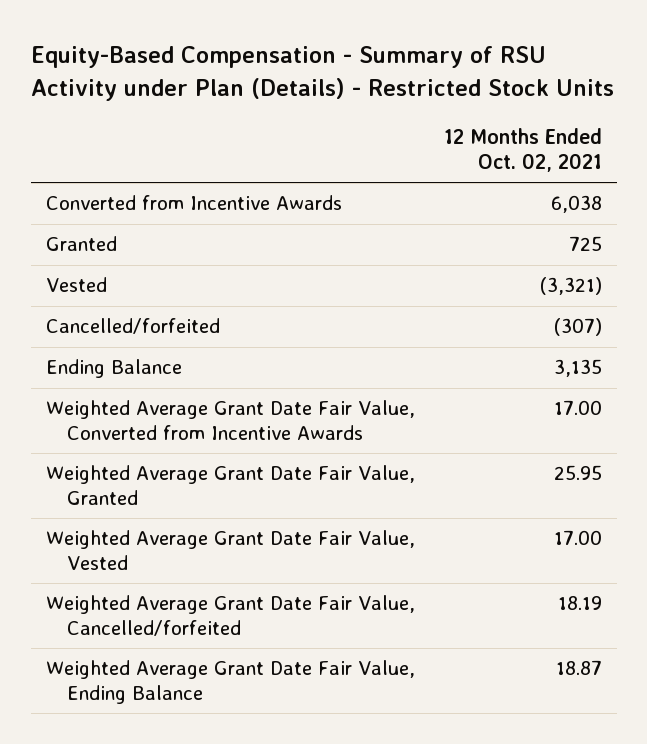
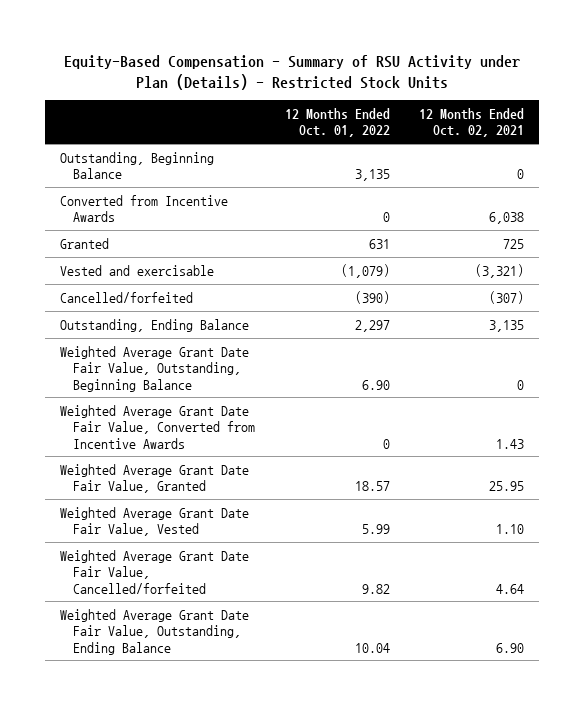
none -> [284,107,390,138] 12 Months Ended Oct. 01, 2022
none -> [59,151,214,180] Outstanding, Beginning Balance
[45,277,107,293] Vested -> [59,264,214,276] Vested and exercisable
[45,359,182,379] Ending Balance -> [59,318,249,332] Outstanding, Ending Balance
none -> [59,345,249,392] Weighted Average Grant Date Fair Value, Outstanding, Beginning Balance
[553,400,602,416] 17.00 -> [495,438,524,449] 1.43
[553,530,602,546] 17.00 -> [495,524,524,535] 1.10
[557,596,602,611] 18.19 -> [495,583,524,594] 4.64
[45,660,415,705] Weighted Average Grant Date Fair Value, Ending Balance -> [59,608,249,655] Weighted Average Grant Date Fair Value, Outstanding, Ending Balance
[555,660,602,676] 18.87 -> [495,642,524,653] 6.90

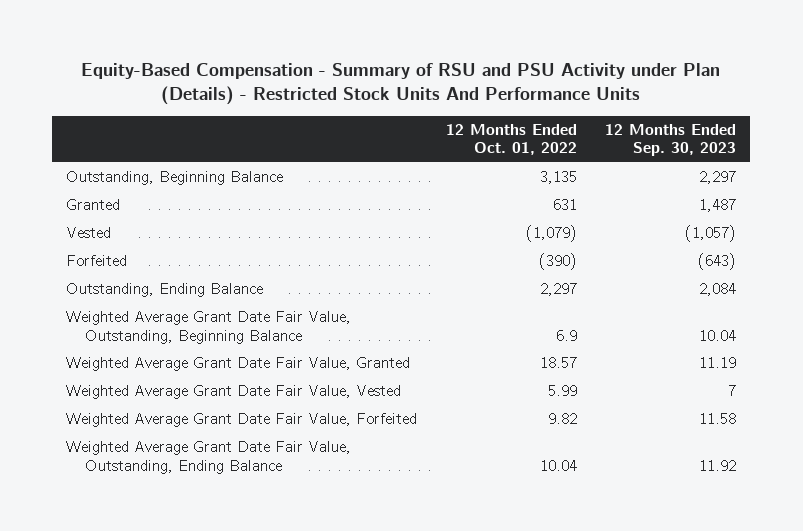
[63,54,520,90] Equity-Based Compensation - Summary of RSU Activity under Plan (Details) - Restricted Stock Units -> [81,63,721,106] Equity-Based Compensation - Summary of RSU and PSU Activity under Plan (Details) - Restricted Stock Units And Performance Units
[418,107,524,138] 12 Months Ended Oct. 02, 2021 -> none
none -> [605,123,737,157] 12 Months Ended Sep. 30, 2023
[59,194,228,223] Converted from Incentive Awards -> none
[59,264,214,276] Vested and exercisable -> [66,227,112,239] Vested
[59,291,193,303] Cancelled/forfeited -> [66,255,128,267] Forfeited
[59,404,256,449] Weighted Average Grant Date Fair Value, Converted from Incentive Awards -> none
[361,379,390,390] 6.90 -> [555,329,577,341] 6.9
[59,549,249,594] Weighted Average Grant Date Fair Value, Cancelled/forfeited -> [66,413,418,428] Weighted Average Grant Date Fair Value, Forfeited

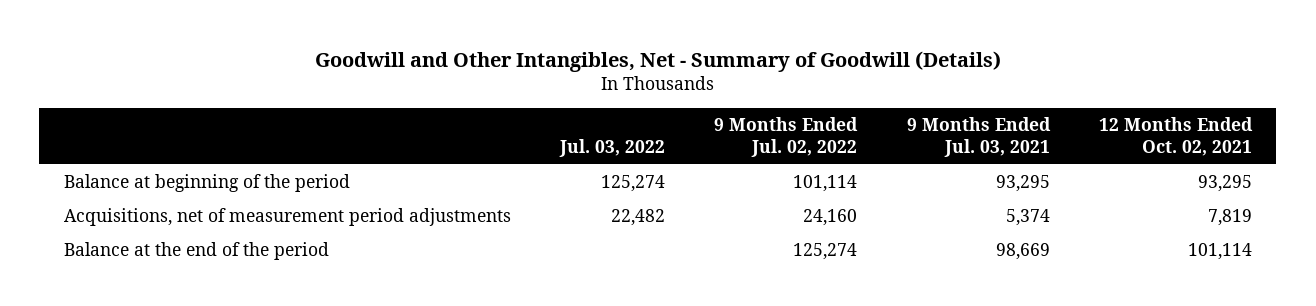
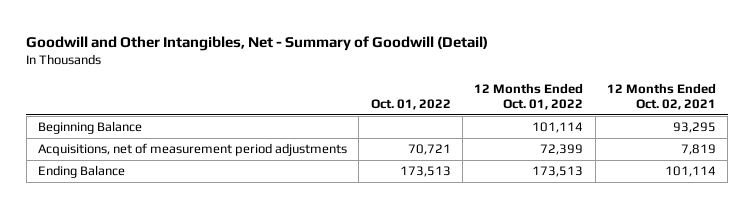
[314,50,1001,72] Goodwill and Other Intangibles, Net - Summary of Goodwill (Details) -> [26,35,489,51] Goodwill and Other Intangibles, Net - Summary of Goodwill (Detail)
[559,138,666,157] Jul. 03, 2022 -> none
[714,117,859,157] 9 Months Ended Jul. 02, 2022 -> none
[906,117,1051,157] 9 Months Ended Jul. 03, 2021 -> none
none -> [370,98,451,110] Oct. 01, 2022
none -> [474,82,584,110] 12 Months Ended Oct. 01, 2022
[64,174,351,193] Balance at beginning of the period -> [38,121,143,135] Beginning Balance
[64,242,330,261] Balance at the end of the period -> [38,165,126,179] Ending Balance

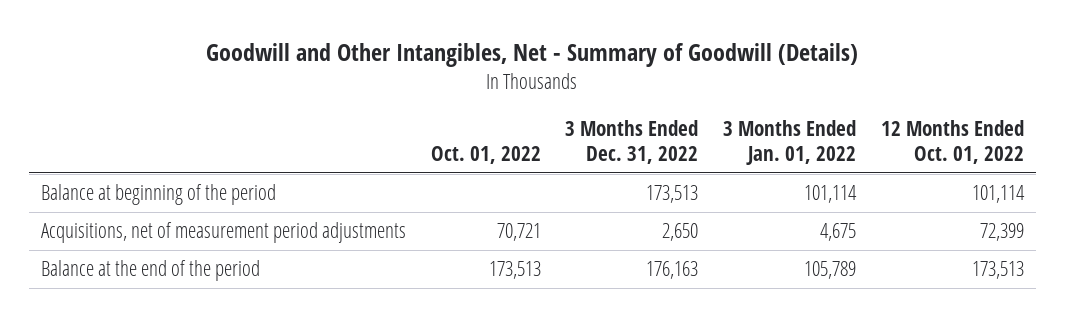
[26,35,489,51] Goodwill and Other Intangibles, Net - Summary of Goodwill (Detail) -> [206,42,859,67] Goodwill and Other Intangibles, Net - Summary of Goodwill (Details)
[607,82,717,110] 12 Months Ended Oct. 02, 2021 -> none
none -> [565,119,699,164] 3 Months Ended Dec. 31, 2022
none -> [723,119,857,165] 3 Months Ended Jan. 01, 2022
[38,121,143,135] Beginning Balance -> [40,184,276,206] Balance at beginning of the period
[38,165,126,179] Ending Balance -> [40,260,260,282] Balance at the end of the period

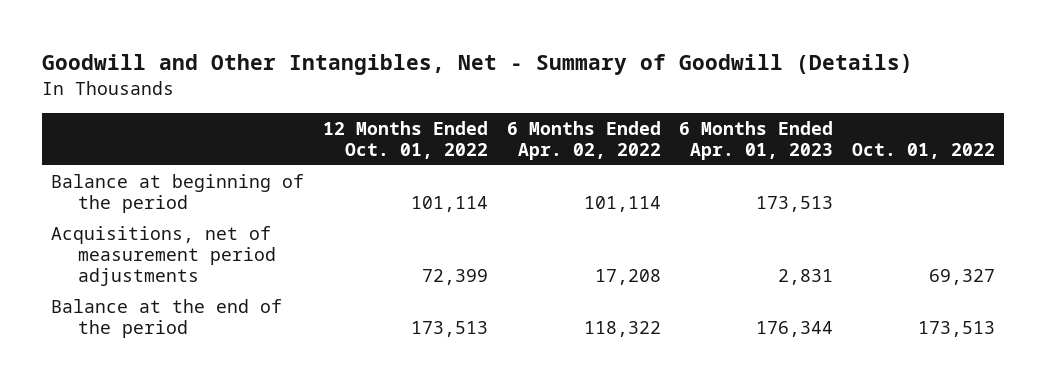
[565,119,699,164] 3 Months Ended Dec. 31, 2022 -> none
[723,119,857,165] 3 Months Ended Jan. 01, 2022 -> none
none -> [506,120,661,161] 6 Months Ended Apr. 02, 2022
none -> [679,120,834,161] 6 Months Ended Apr. 01, 2023
[496,223,541,242] 70,721 -> [928,269,995,286] 69,327

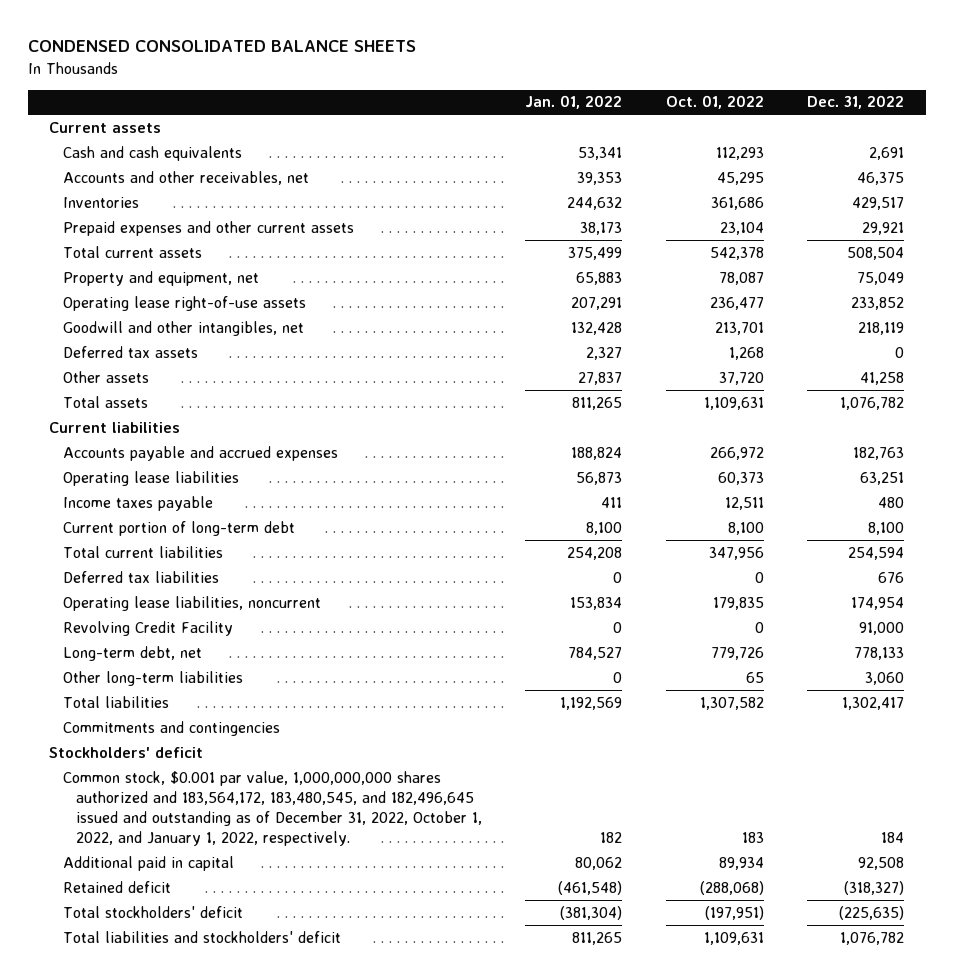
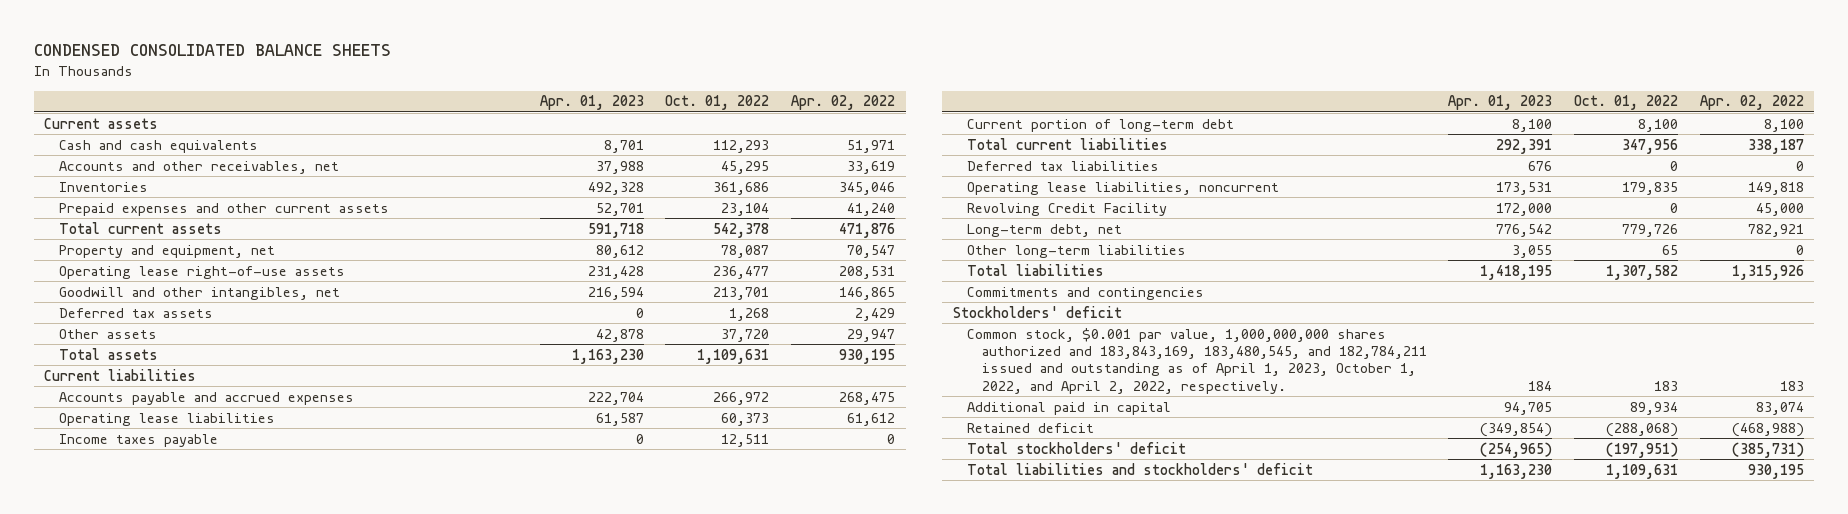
[525,95,623,110] Jan. 01, 2022 -> none
[806,95,904,110] Dec. 31, 2022 -> none
none -> [539,95,644,111] Apr. 01, 2023
none -> [790,95,895,111] Apr. 02, 2022
[62,770,483,847] Common stock, $0.001 par value, 1,000,000,000 shares authorized and 183,564,172, 183,480,545, and 182,496,645 issued and outstanding as of December 31, 2022, October 1, 2022, and January 1, 2022, respectively. -> [967,327,1427,394] Common stock, $0.001 par value, 1,000,000,000 shares authorized and 183,843,169, 183,480,545, and 182,784,211 issued and outstanding as of April 1, 2023, October 1, 2022, and April 2, 2022, respectively.

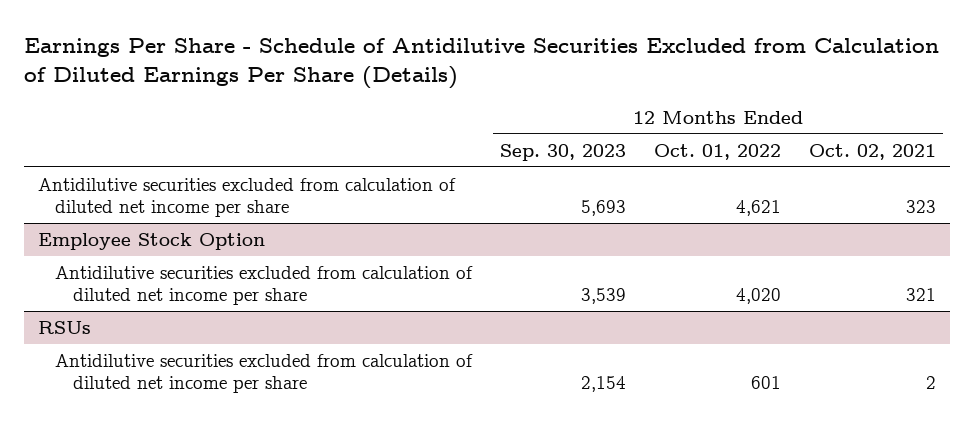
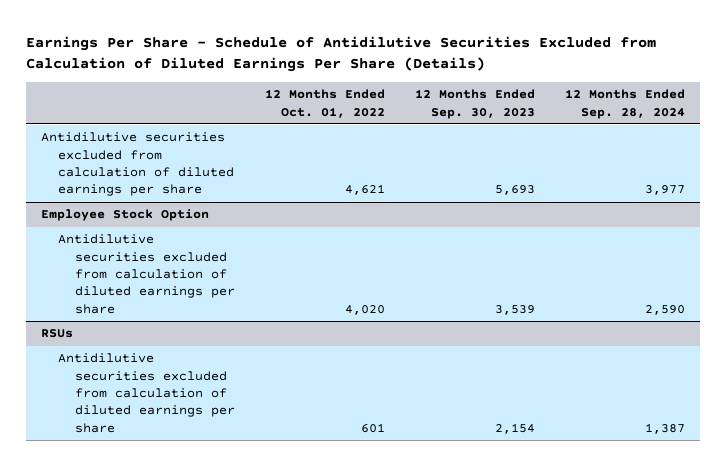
[808,143,936,160] Oct. 02, 2021 -> none
none -> [564,89,685,119] 12 Months Ended Sep. 28, 2024
[38,177,457,217] Antidilutive securities excluded from calculation of diluted net income per share -> [41,132,234,197] Antidilutive securities excluded from calculation of diluted earnings per share
[55,265,474,305] Antidilutive securities excluded from calculation of diluted net income per share -> [57,234,235,314] Antidilutive securities excluded from calculation of diluted earnings per share
[55,353,474,393] Antidilutive securities excluded from calculation of diluted net income per share -> [57,353,235,433] Antidilutive securities excluded from calculation of diluted earnings per share

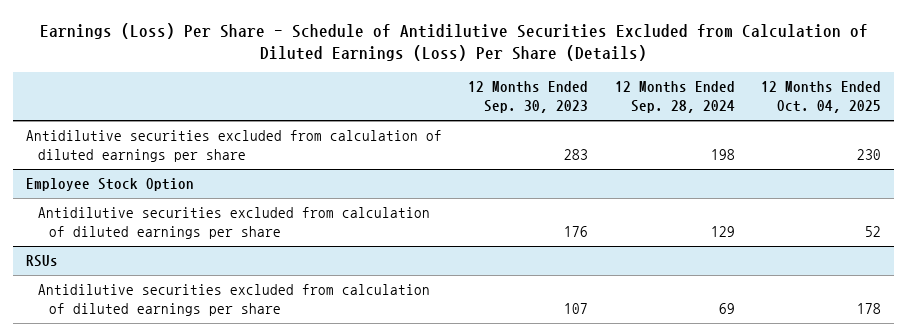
[26,36,657,73] Earnings Per Share - Schedule of Antidilutive Securities Excluded from Calculation of Diluted Earnings Per Share (Details) -> [39,22,868,61] Earnings (Loss) Per Share - Schedule of Antidilutive Securities Excluded from Calculation of Diluted Earnings (Loss) Per Share (Details)
[264,89,385,118] 12 Months Ended Oct. 01, 2022 -> none
none -> [760,81,881,114] 12 Months Ended Oct. 04, 2025
[494,185,535,196] 5,693 -> [564,148,589,160] 283
[644,185,685,196] 3,977 -> [710,148,735,160] 198
[494,304,535,315] 3,539 -> [564,225,589,237] 176
[644,304,685,315] 2,590 -> [710,225,735,237] 129
[494,422,535,434] 2,154 -> [564,302,589,314] 107
[644,422,685,434] 1,387 -> [718,302,735,314] 69

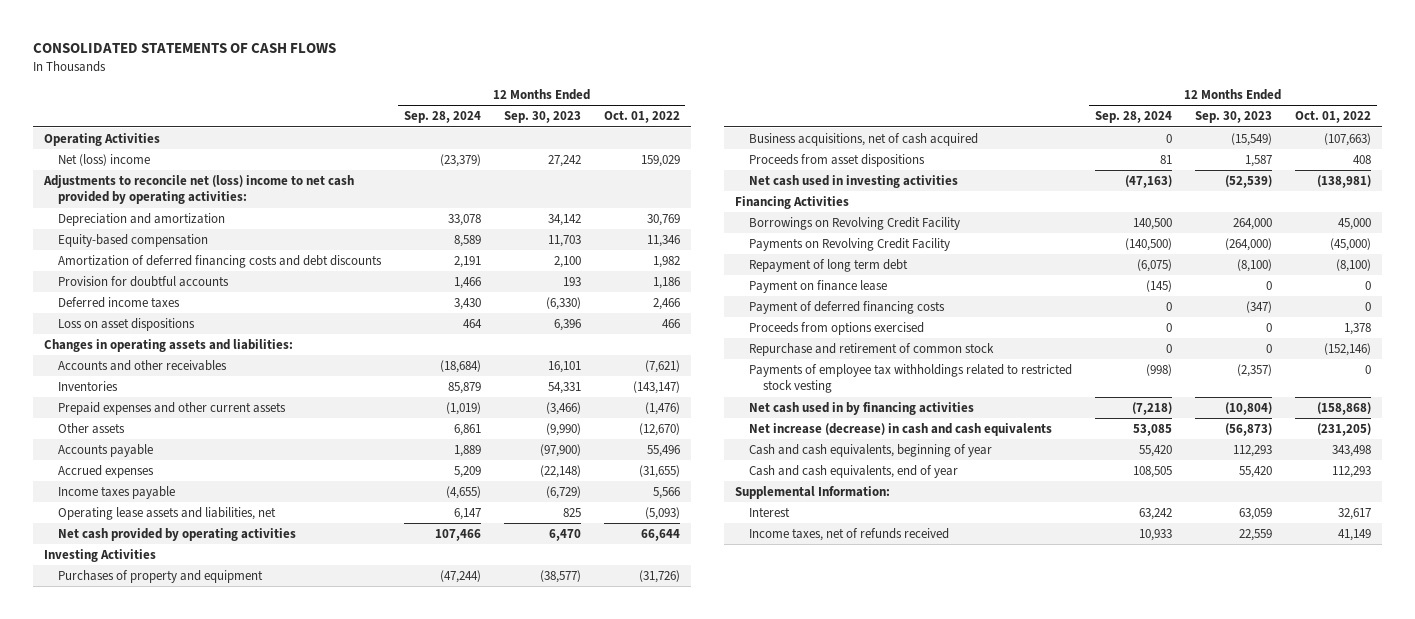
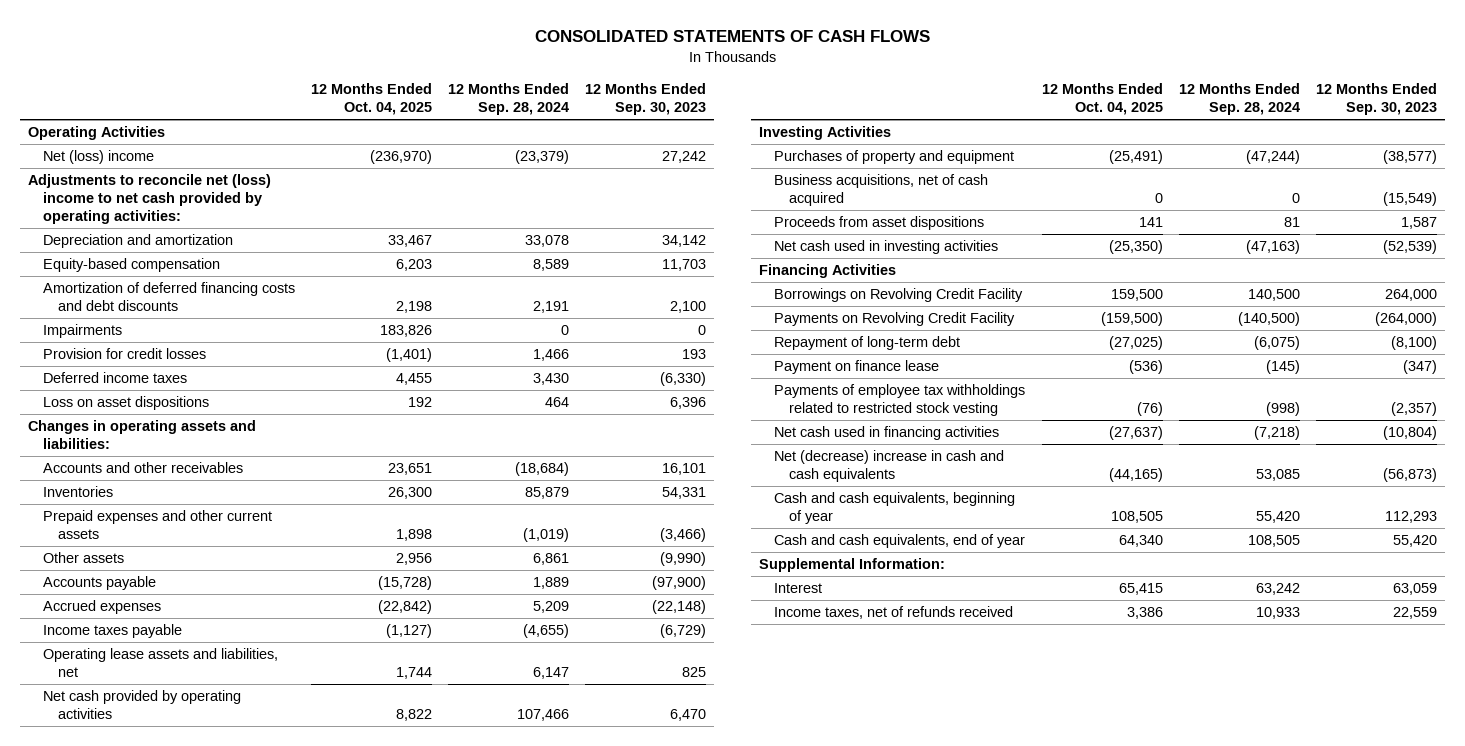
[603,111,680,124] Oct. 01, 2022 -> none
none -> [311,82,433,115] 12 Months Ended Oct. 04, 2025
none -> [43,324,123,339] Impairments
[58,276,230,288] Provision for doubtful accounts -> [43,348,207,360] Provision for credit losses
[749,301,946,315] Payment of deferred financing costs -> none
[749,322,925,336] Proceeds from options exercised -> none
[749,343,995,357] Repurchase and retirement of common stock -> none
[749,259,909,273] Repayment of long term debt -> [773,336,960,351] Repayment of long-term debt
[1266,281,1273,291] 0 -> [1403,360,1438,375] (347)
[749,402,975,416] Net cash used in by financing activities -> [773,426,999,441] Net cash used in financing activities
[749,423,1053,437] Net increase (decrease) in cash and cash equivalents -> [773,450,1004,483] Net (decrease) increase in cash and cash equivalents

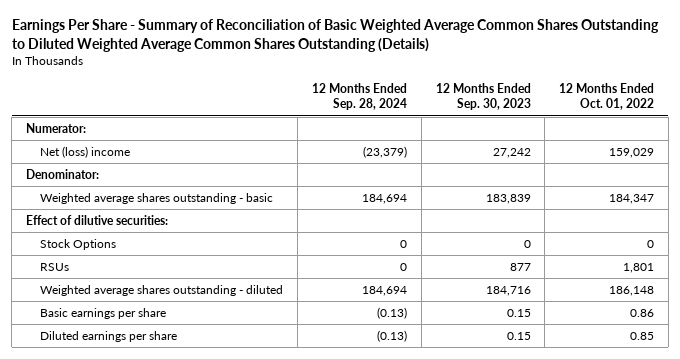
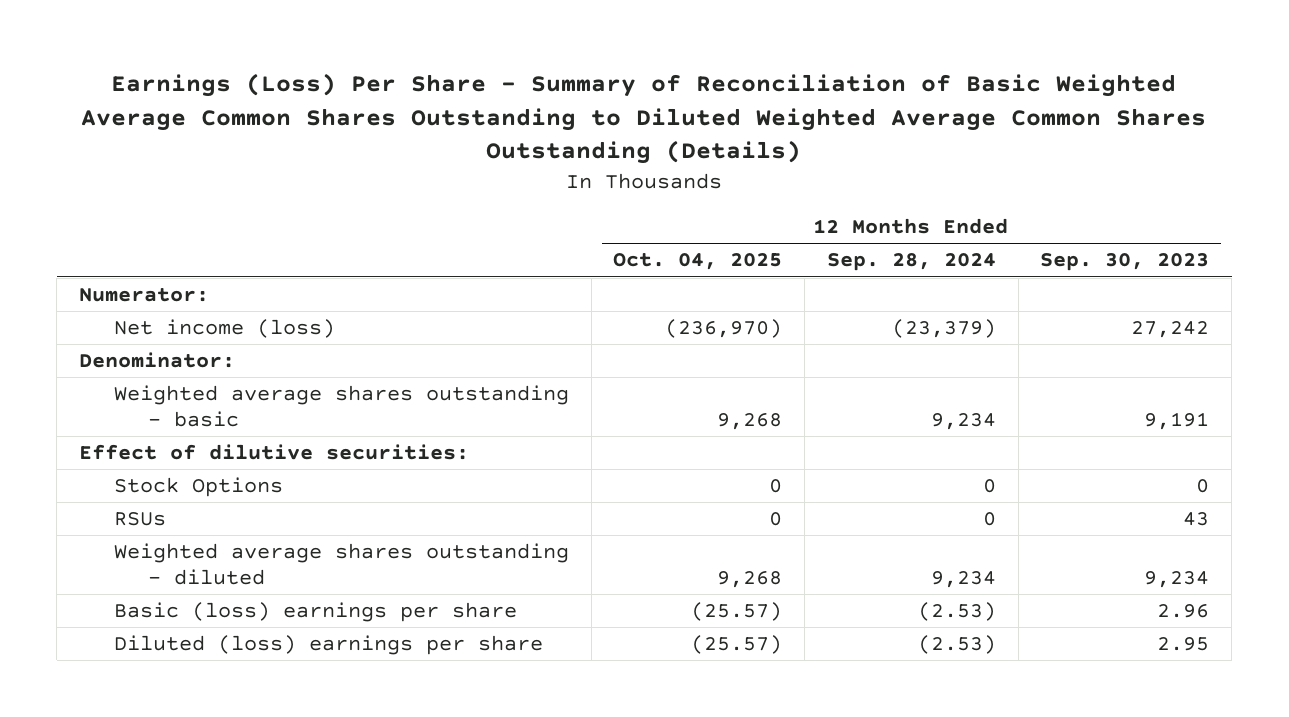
[11,19,659,52] Earnings Per Share - Summary of Reconciliation of Basic Weighted Average Common Shares Outstanding to Diluted Weighted Average Common Shares Outstanding (Details) -> [81,72,1207,165] Earnings (Loss) Per Share - Summary of Reconciliation of Basic Weighted Average Common Shares Outstanding to Diluted Weighted Average Common Shares Outstanding (Details)
[559,82,655,111] 12 Months Ended Oct. 01, 2022 -> none
none -> [613,253,783,271] Oct. 04, 2025
[40,145,131,158] Net (loss) income -> [113,319,335,339] Net income (loss)
[361,193,407,204] 184,694 -> [930,412,996,430] 9,234
[485,193,531,204] 183,839 -> [1144,411,1210,430] 9,191
[509,262,531,271] 877 -> [1183,512,1210,527] 43
[361,285,407,296] 184,694 -> [930,570,996,588] 9,234
[485,285,531,296] 184,716 -> [1144,570,1210,588] 9,234
[40,307,167,319] Basic earnings per share -> [113,602,517,623] Basic (loss) earnings per share
[376,306,407,319] (0.13) -> [917,602,996,622] (2.53)
[506,308,531,317] 0.15 -> [1157,604,1210,619] 2.96
[40,330,178,342] Diluted earnings per share -> [113,635,543,656] Diluted (loss) earnings per share
[376,329,407,342] (0.13) -> [917,635,996,655] (2.53)
[506,331,531,340] 0.15 -> [1157,637,1210,652] 2.95

